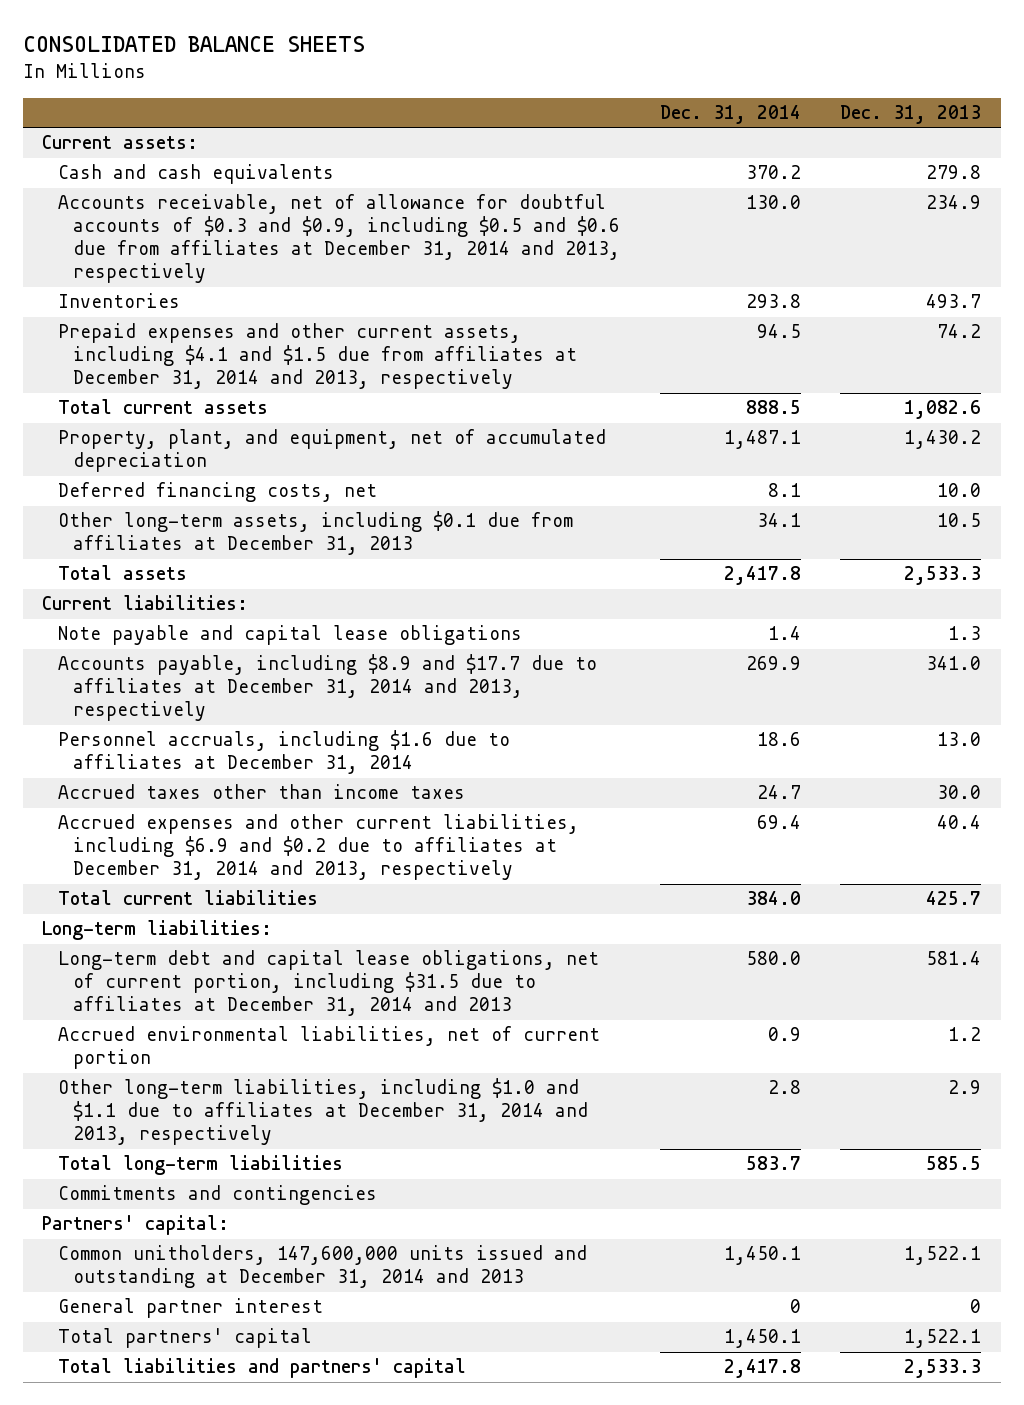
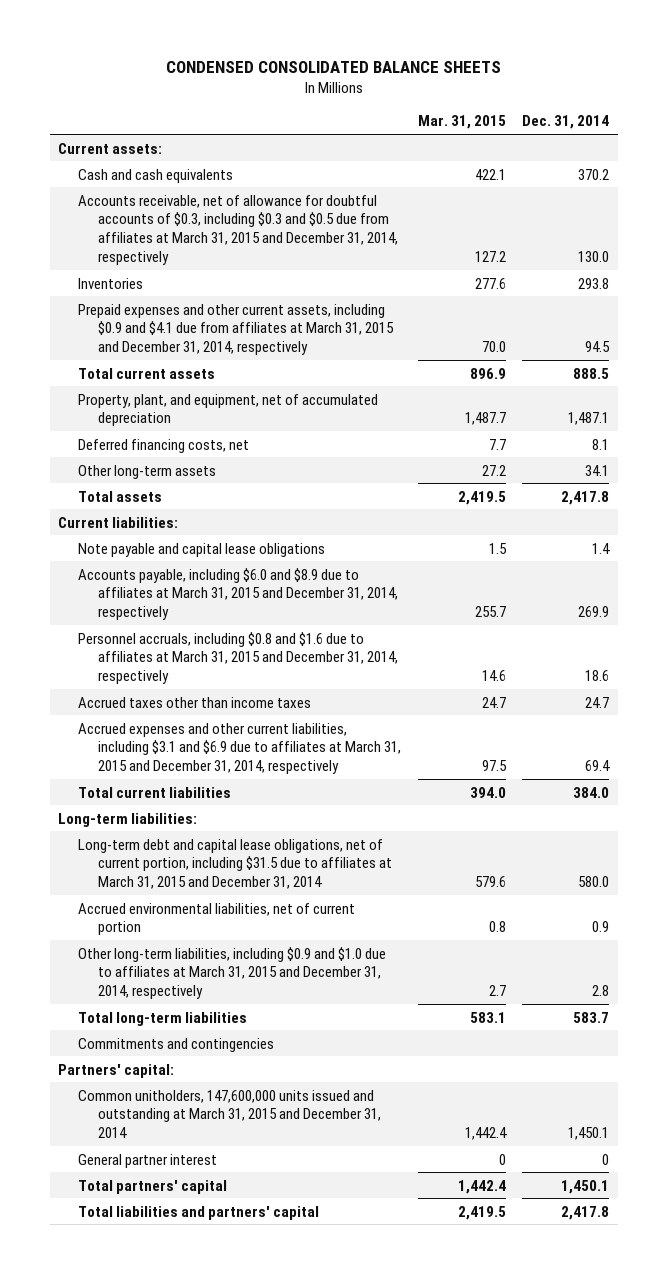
[22,36,365,53] CONSOLIDATED BALANCE SHEETS -> [165,61,501,74] CONDENSED CONSOLIDATED BALANCE SHEETS
[840,105,982,125] Dec. 31, 2013 -> none
none -> [417,115,506,130] Mar. 31, 2015
[57,194,621,284] Accounts receivable, net of allowance for doubtful accounts of $0.3 and $0.9, including $0.5 and $0.6 due from affiliates at December 31, 2014 and 2013, respectively -> [78,194,399,266] Accounts receivable, net of allowance for doubtful accounts of $0.3, including $0.3 and $0.5 due from affiliates at March 31, 2015 and December 31, 2014, respectively
[57,323,578,390] Prepaid expenses and other current assets, including $4.1 and $1.5 due from affiliates at December 31, 2014 and 2013, respectively -> [78,303,395,356] Prepaid expenses and other current assets, including $0.9 and $4.1 due from affiliates at March 31, 2015 and December 31, 2014, respectively
[57,511,573,556] Other long-term assets, including $0.1 due from affiliates at December 31, 2013 -> [78,464,217,479] Other long-term assets
[57,654,597,722] Accounts payable, including $8.9 and $17.7 due to affiliates at December 31, 2014 and 2013, respectively -> [78,567,399,621] Accounts payable, including $6.0 and $8.9 due to affiliates at March 31, 2015 and December 31, 2014, respectively
[57,730,510,775] Personnel accruals, including $1.6 due to affiliates at December 31, 2014 -> [78,631,399,685] Personnel accruals, including $0.8 and $1.6 due to affiliates at March 31, 2015 and December 31, 2014, respectively
[57,814,579,881] Accrued expenses and other current liabilities, including $6.9 and $0.2 due to affiliates at December 31, 2014 and 2013, respectively -> [78,722,402,775] Accrued expenses and other current liabilities, including $3.1 and $6.9 due to affiliates at March 31, 2015 and December 31, 2014, respectively
[57,950,599,1017] Long-term debt and capital lease obligations, net of current portion, including $31.5 due to affiliates at December 31, 2014 and 2013 -> [78,838,393,890] Long-term debt and capital lease obligations, net of current portion, including $31.5 due to affiliates at March 31, 2015 and December 31, 2014
[57,1078,589,1146] Other long-term liabilities, including $1.0 and $1.1 due to affiliates at December 31, 2014 and 2013, respectively -> [78,946,387,1000] Other long-term liabilities, including $0.9 and $1.0 due to affiliates at March 31, 2015 and December 31, 2014, respectively
[57,1245,587,1289] Common unitholders, 147,600,000 units issued and outstanding at December 31, 2014 and 2013 -> [78,1089,382,1139] Common unitholders, 147,600,000 units issued and outstanding at March 31, 2015 and December 31, 2014

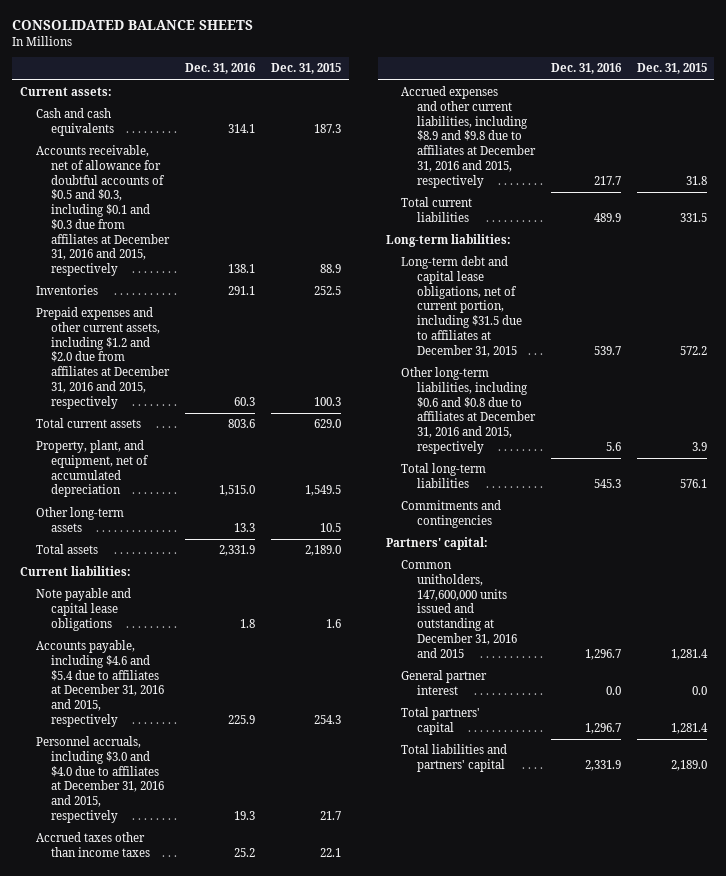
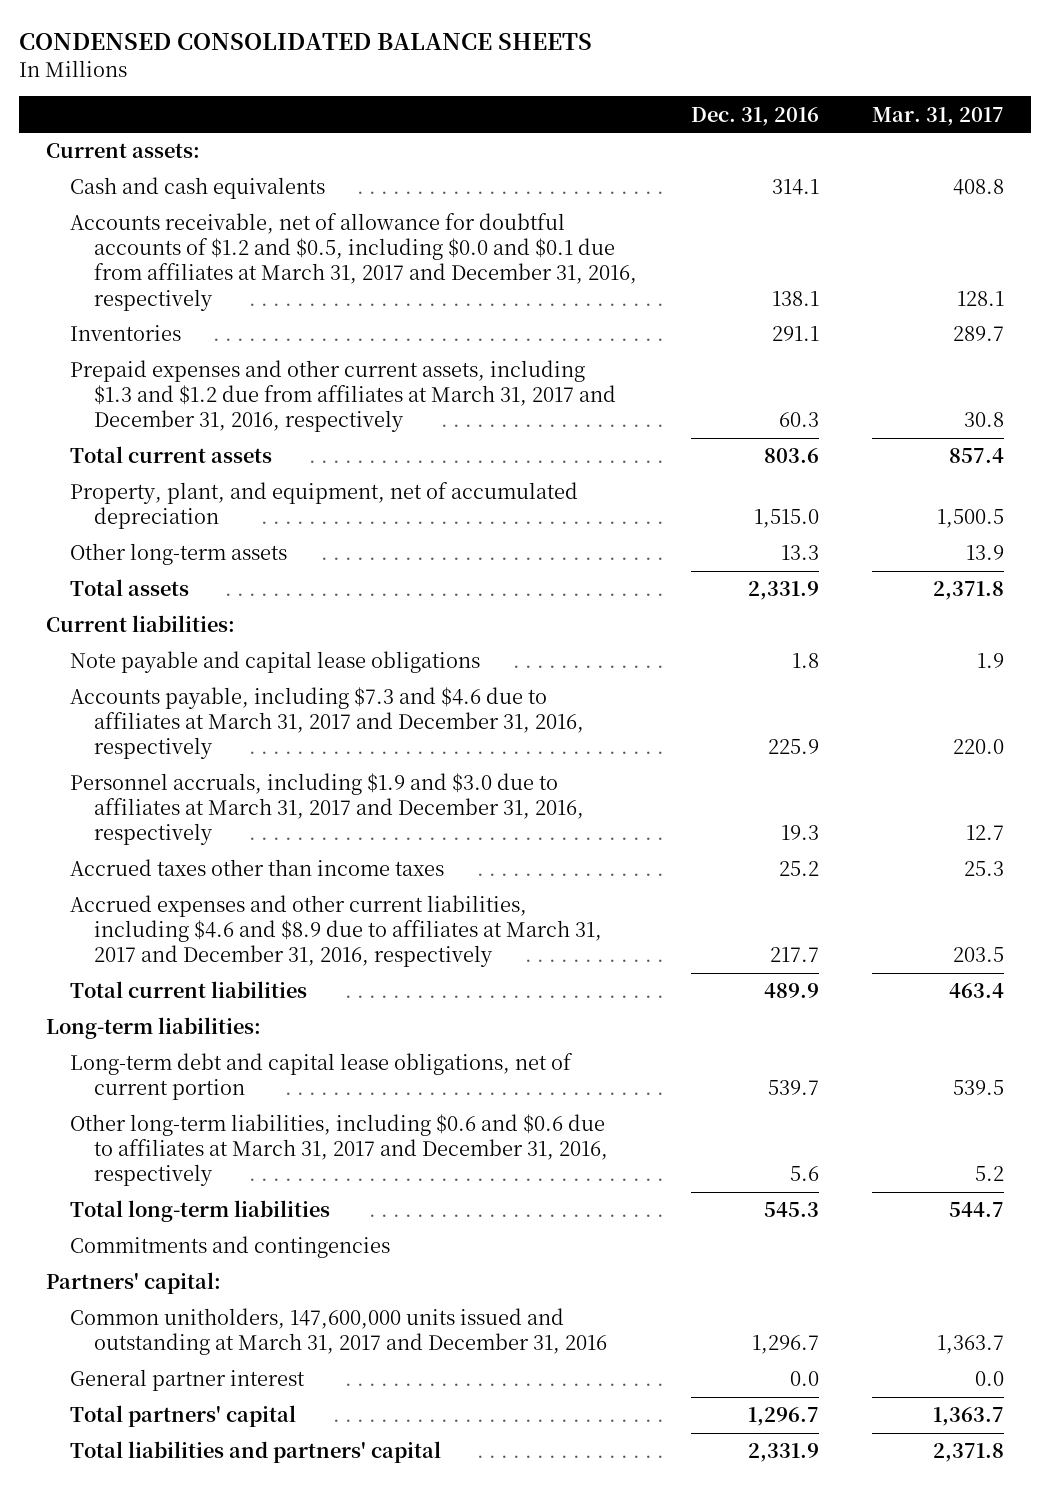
[12,19,254,30] CONSOLIDATED BALANCE SHEETS -> [18,32,592,50] CONDENSED CONSOLIDATED BALANCE SHEETS
[270,63,341,75] Dec. 31, 2015 -> none
none -> [872,106,1005,126] Mar. 31, 2017
[35,145,171,276] Accounts receivable, net of allowance for doubtful accounts of $0.5 and $0.3, including $0.1 and $0.3 due from affiliates at December 31, 2016 and 2015, respectively -> [70,213,638,311] Accounts receivable, net of allowance for doubtful accounts of $1.2 and $0.5, including $0.0 and $0.1 due from affiliates at March 31, 2017 and December 31, 2016, respectively
[35,307,171,409] Prepaid expenses and other current assets, including $1.2 and $2.0 due from affiliates at December 31, 2016 and 2015, respectively -> [70,360,617,433] Prepaid expenses and other current assets, including $1.3 and $1.2 due from affiliates at March 31, 2017 and December 31, 2016, respectively
[35,640,165,727] Accounts payable, including $4.6 and $5.4 due to affiliates at December 31, 2016 and 2015, respectively -> [70,687,585,760] Accounts payable, including $7.3 and $4.6 due to affiliates at March 31, 2017 and December 31, 2016, respectively
[35,736,165,823] Personnel accruals, including $3.0 and $4.0 due to affiliates at December 31, 2016 and 2015, respectively -> [70,773,585,846] Personnel accruals, including $1.9 and $3.0 due to affiliates at March 31, 2017 and December 31, 2016, respectively
[401,86,536,188] Accrued expenses and other current liabilities, including $8.9 and $9.8 due to affiliates at December 31, 2016 and 2015, respectively -> [70,895,603,968] Accrued expenses and other current liabilities, including $4.6 and $8.9 due to affiliates at March 31, 2017 and December 31, 2016, respectively
[401,256,522,357] Long-term debt and capital lease obligations, net of current portion, including $31.5 due to affiliates at December 31, 2015 -> [70,1053,574,1101] Long-term debt and capital lease obligations, net of current portion
[401,367,536,454] Other long-term liabilities, including $0.6 and $0.8 due to affiliates at December 31, 2016 and 2015, respectively -> [70,1114,609,1187] Other long-term liabilities, including $0.6 and $0.6 due to affiliates at March 31, 2017 and December 31, 2016, respectively
[401,560,517,658] Common unitholders, 147,600,000 units issued and outstanding at December 31, 2016 and 2015 -> [70,1308,608,1356] Common unitholders, 147,600,000 units issued and outstanding at March 31, 2017 and December 31, 2016

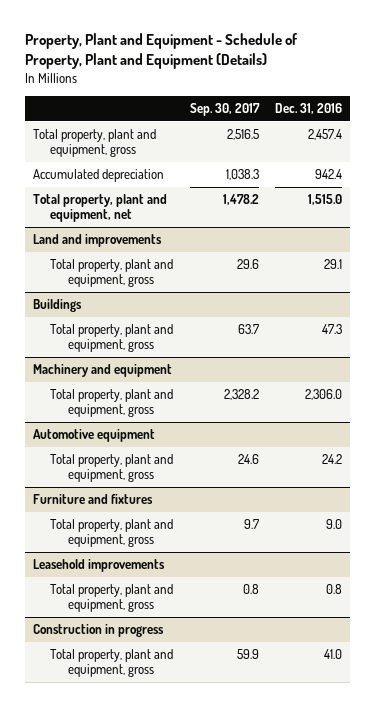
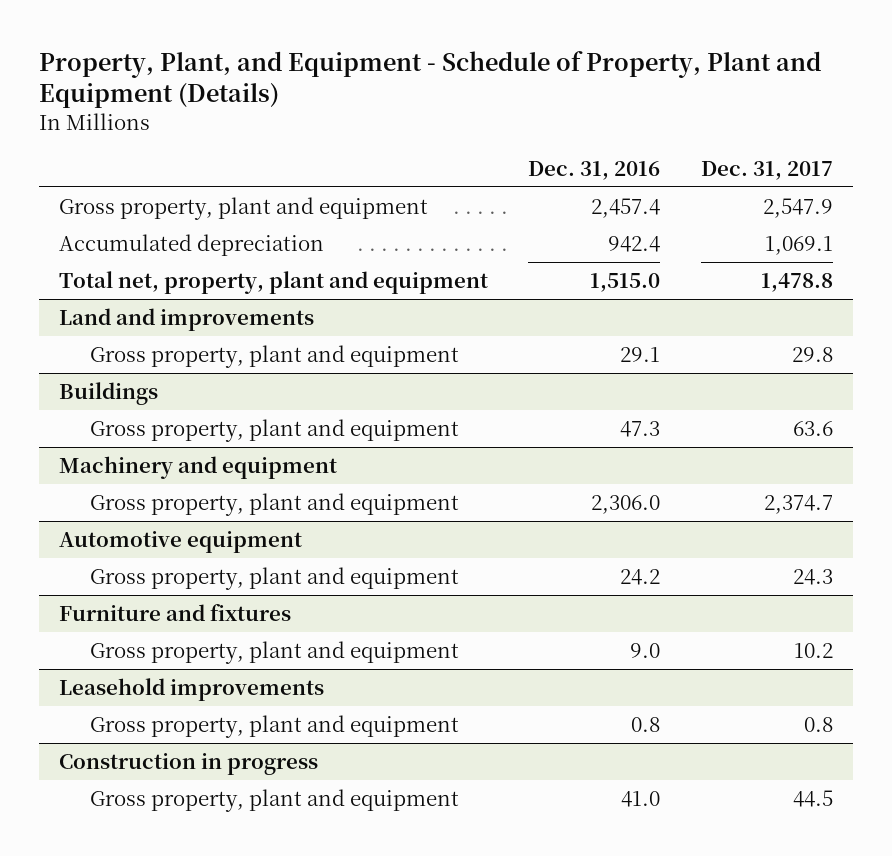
[24,32,298,70] Property, Plant and Equipment - Schedule of Property, Plant and Equipment (Details) -> [38,50,821,109] Property, Plant, and Equipment - Schedule of Property, Plant and Equipment (Details)
[189,103,260,117] Sep. 30, 2017 -> none
none -> [700,160,833,180] Dec. 31, 2017
[32,129,156,158] Total property, plant and equipment, gross -> [59,196,429,220] Gross property, plant and equipment
[32,194,167,223] Total property, plant and equipment, net -> [59,270,489,294] Total net, property, plant and equipment
[50,259,174,288] Total property, plant and equipment, gross -> [90,344,460,368] Gross property, plant and equipment
[50,324,174,353] Total property, plant and equipment, gross -> [90,418,460,442] Gross property, plant and equipment
[50,389,174,418] Total property, plant and equipment, gross -> [90,492,460,516] Gross property, plant and equipment
[50,454,174,483] Total property, plant and equipment, gross -> [90,566,460,590] Gross property, plant and equipment
[50,519,174,548] Total property, plant and equipment, gross -> [90,640,460,664] Gross property, plant and equipment
[50,584,174,613] Total property, plant and equipment, gross -> [90,714,460,738] Gross property, plant and equipment
[50,649,174,678] Total property, plant and equipment, gross -> [90,788,460,812] Gross property, plant and equipment

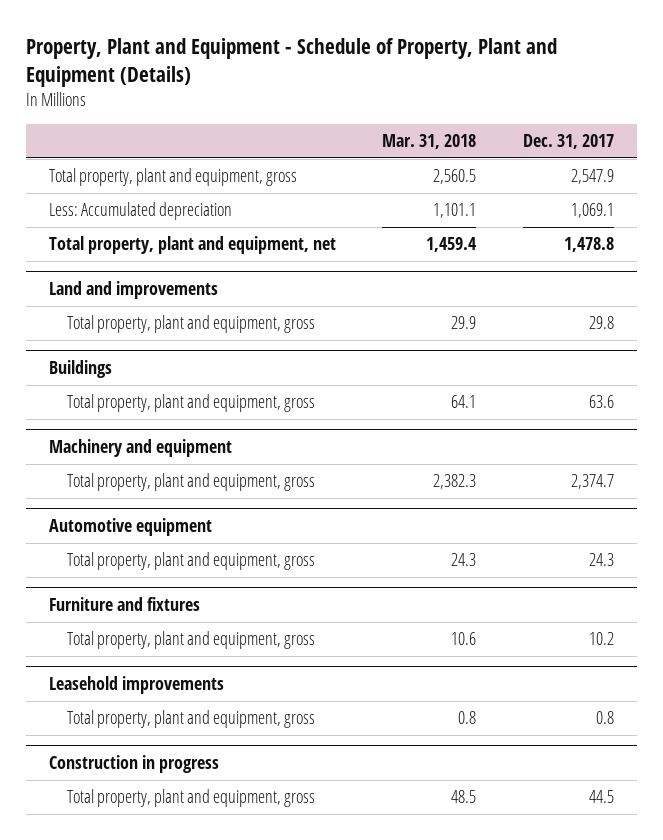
[38,50,821,109] Property, Plant, and Equipment - Schedule of Property, Plant and Equipment (Details) -> [25,37,557,87] Property, Plant and Equipment - Schedule of Property, Plant and Equipment (Details)
[528,160,661,180] Dec. 31, 2016 -> none
none -> [382,134,477,150] Mar. 31, 2018
[59,196,429,220] Gross property, plant and equipment -> [48,168,297,187] Total property, plant and equipment, gross
[59,233,325,256] Accumulated depreciation -> [48,202,232,221] Less: Accumulated depreciation
[59,270,489,294] Total net, property, plant and equipment -> [48,236,336,255] Total property, plant and equipment, net
[90,344,460,368] Gross property, plant and equipment -> [67,315,316,334] Total property, plant and equipment, gross
[90,418,460,442] Gross property, plant and equipment -> [67,394,316,413] Total property, plant and equipment, gross
[90,492,460,516] Gross property, plant and equipment -> [67,473,316,492] Total property, plant and equipment, gross
[90,566,460,590] Gross property, plant and equipment -> [67,552,316,571] Total property, plant and equipment, gross
[90,640,460,664] Gross property, plant and equipment -> [67,631,316,650] Total property, plant and equipment, gross
[90,714,460,738] Gross property, plant and equipment -> [67,710,316,729] Total property, plant and equipment, gross
[90,788,460,812] Gross property, plant and equipment -> [67,789,316,808] Total property, plant and equipment, gross

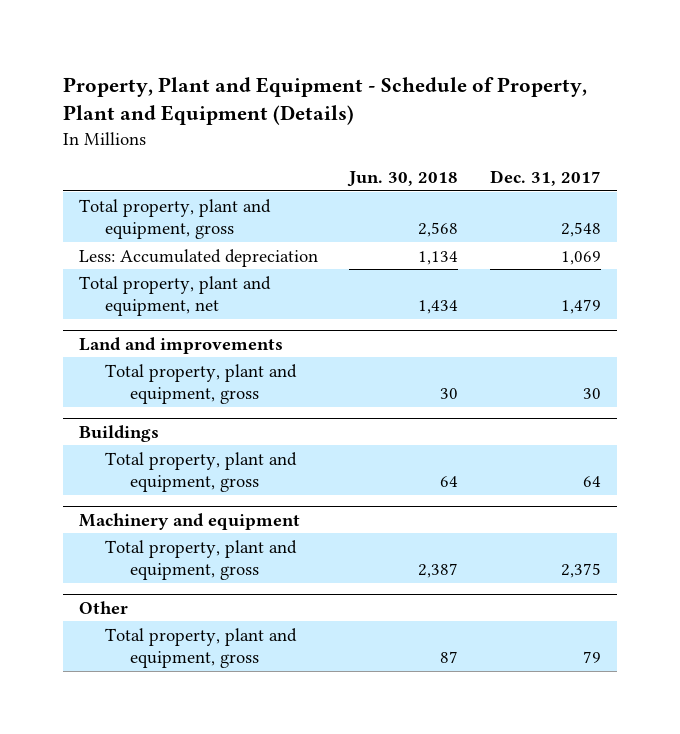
[382,134,477,150] Mar. 31, 2018 -> none
none -> [347,170,459,187] Jun. 30, 2018
[570,169,614,185] 2,547.9 -> [560,222,601,238] 2,548
[570,203,614,219] 1,069.1 -> [560,250,601,265] 1,069
[563,237,614,253] 1,478.8 -> [560,299,601,315] 1,479
[588,316,614,330] 29.8 -> [582,388,601,400] 30
[588,395,614,409] 63.6 -> [582,476,601,488] 64
[48,518,212,537] Automotive equipment -> none
[48,597,200,612] Furniture and fixtures -> none
[67,631,316,650] Total property, plant and equipment, gross -> none
[48,676,224,695] Leasehold improvements -> none
[67,710,316,729] Total property, plant and equipment, gross -> none
[48,755,219,774] Construction in progress -> none
[67,789,316,808] Total property, plant and equipment, gross -> none
[570,474,614,490] 2,374.7 -> [560,563,601,579] 2,375
none -> [78,600,128,614] Other
[588,553,614,567] 24.3 -> [582,651,601,664] 79

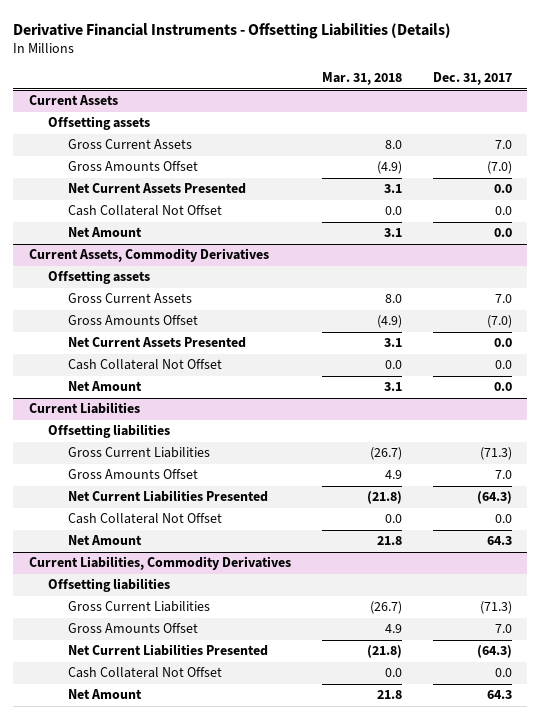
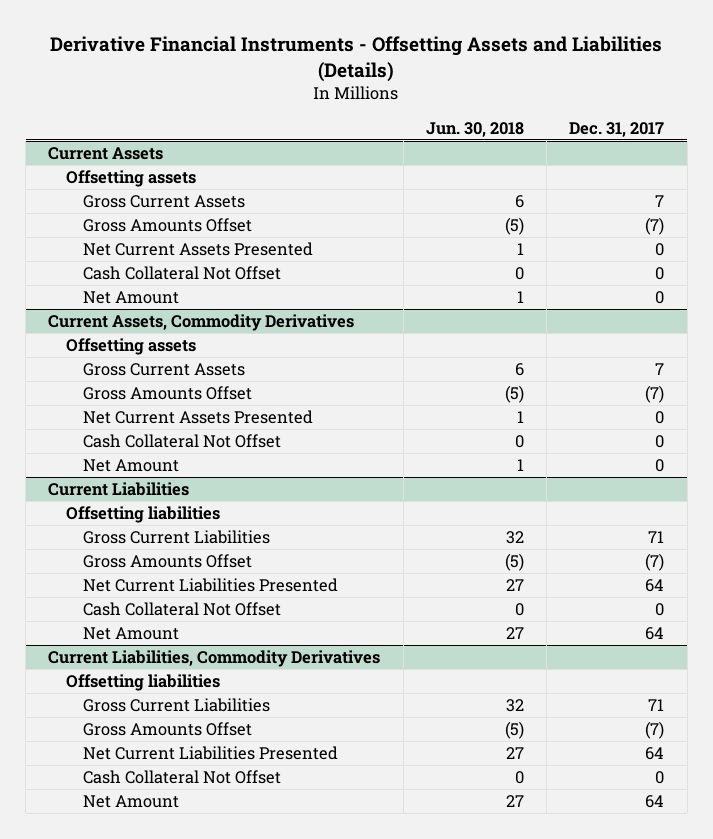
[13,22,452,39] Derivative Financial Instruments - Offsetting Liabilities (Details) -> [50,36,663,82] Derivative Financial Instruments - Offsetting Assets and Liabilities (Details)
[321,72,402,86] Mar. 31, 2018 -> none
none -> [425,121,524,137] Jun. 30, 2018
[494,140,512,150] 7.0 -> [655,194,665,207] 7
[486,161,512,175] (7.0) -> [645,216,665,235] (7)
[493,184,512,194] 0.0 -> [655,242,665,256] 0
[494,206,512,216] 0.0 -> [655,266,665,280] 0
[493,228,512,238] 0.0 -> [655,290,665,304] 0
[494,294,512,304] 7.0 -> [655,362,665,375] 7
[486,315,512,329] (7.0) -> [645,384,665,403] (7)
[493,338,512,348] 0.0 -> [655,410,665,424] 0
[494,360,512,370] 0.0 -> [655,434,665,448] 0
[493,382,512,392] 0.0 -> [655,458,665,472] 0
[479,447,512,461] (71.3) -> [648,530,665,543] 71
[494,470,512,480] 7.0 -> [645,552,665,571] (7)
[476,491,512,505] (64.3) -> [645,578,665,592] 64
[494,514,512,524] 0.0 -> [655,602,665,616] 0
[486,536,512,546] 64.3 -> [645,626,665,640] 64
[479,601,512,615] (71.3) -> [648,698,665,711] 71
[494,624,512,634] 7.0 -> [645,720,665,739] (7)
[476,645,512,659] (64.3) -> [645,746,665,760] 64
[494,668,512,678] 0.0 -> [655,770,665,784] 0
[486,690,512,700] 64.3 -> [645,794,665,808] 64

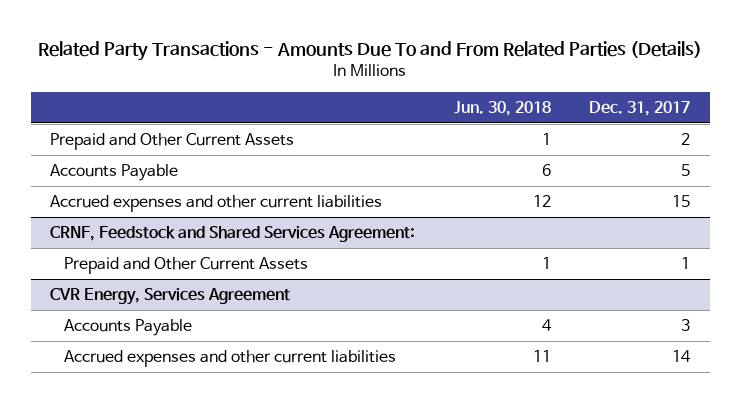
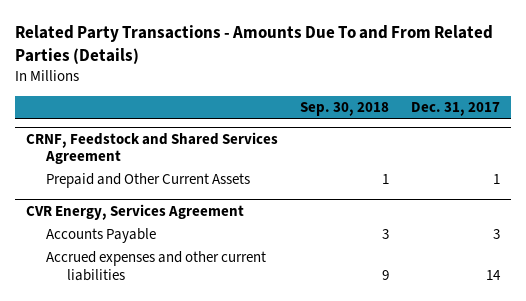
[453,100,551,116] Jun. 30, 2018 -> none
none -> [300,101,390,116] Sep. 30, 2018
[50,133,295,151] Prepaid and Other Current Assets -> none
[50,164,179,182] Accounts Payable -> none
[50,195,383,213] Accrued expenses and other current liabilities -> none
[50,226,416,243] CRNF, Feedstock and Shared Services Agreement: -> [25,131,278,165] CRNF, Feedstock and Shared Services Agreement

